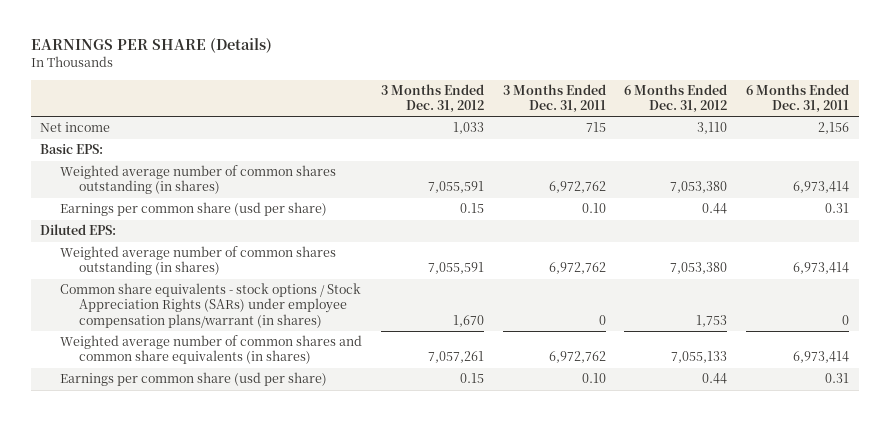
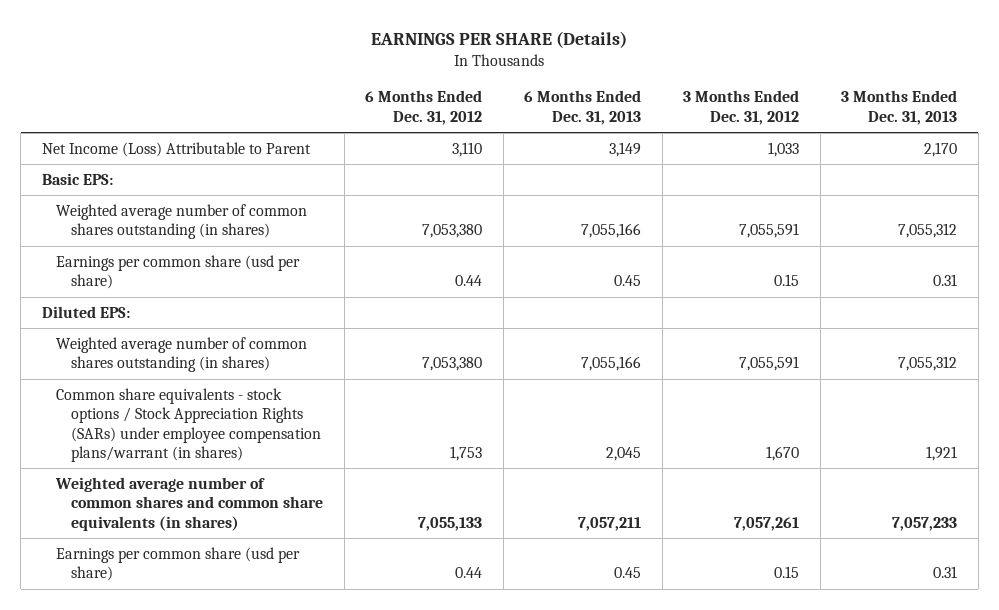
[502,84,606,114] 3 Months Ended Dec. 31, 2011 -> none
[746,84,850,114] 6 Months Ended Dec. 31, 2011 -> none
none -> [524,90,642,125] 6 Months Ended Dec. 31, 2013
none -> [841,90,958,125] 3 Months Ended Dec. 31, 2013
[40,122,111,133] Net income -> [41,141,311,157] Net Income (Loss) Attributable to Parent

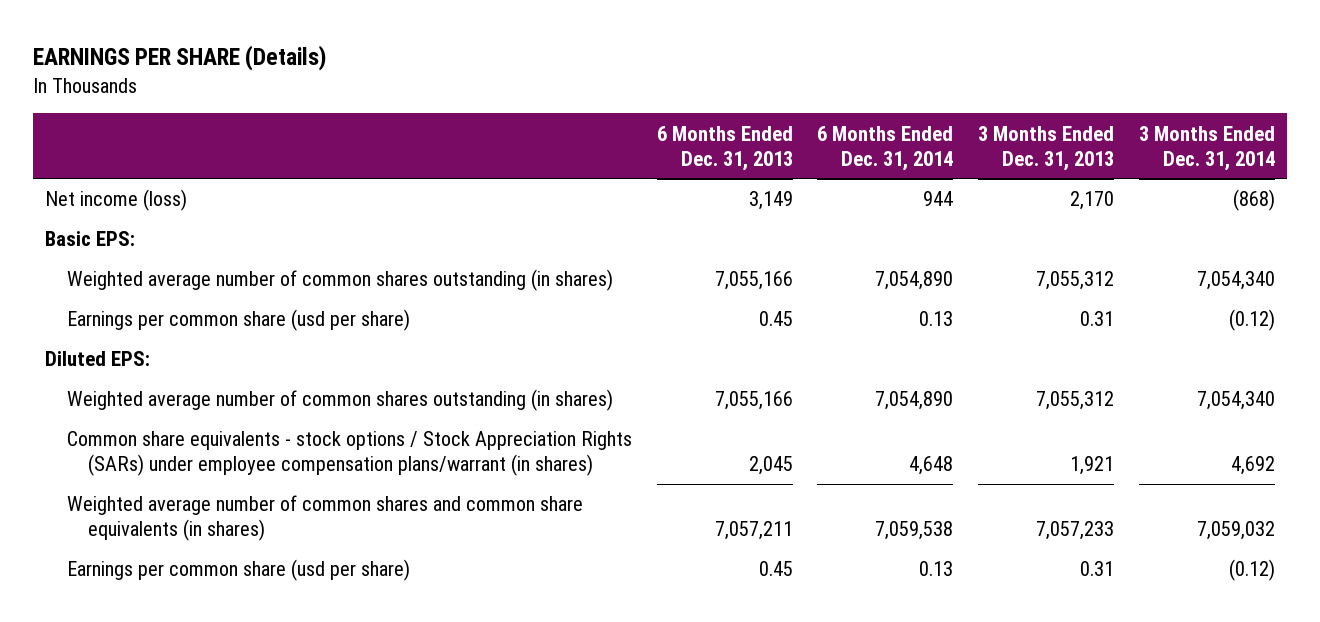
[365,90,483,125] 6 Months Ended Dec. 31, 2012 -> none
[683,90,800,125] 3 Months Ended Dec. 31, 2012 -> none
none -> [817,125,954,171] 6 Months Ended Dec. 31, 2014
none -> [1138,125,1275,171] 3 Months Ended Dec. 31, 2014
[41,141,311,157] Net Income (Loss) Attributable to Parent -> [45,189,188,212] Net income (loss)

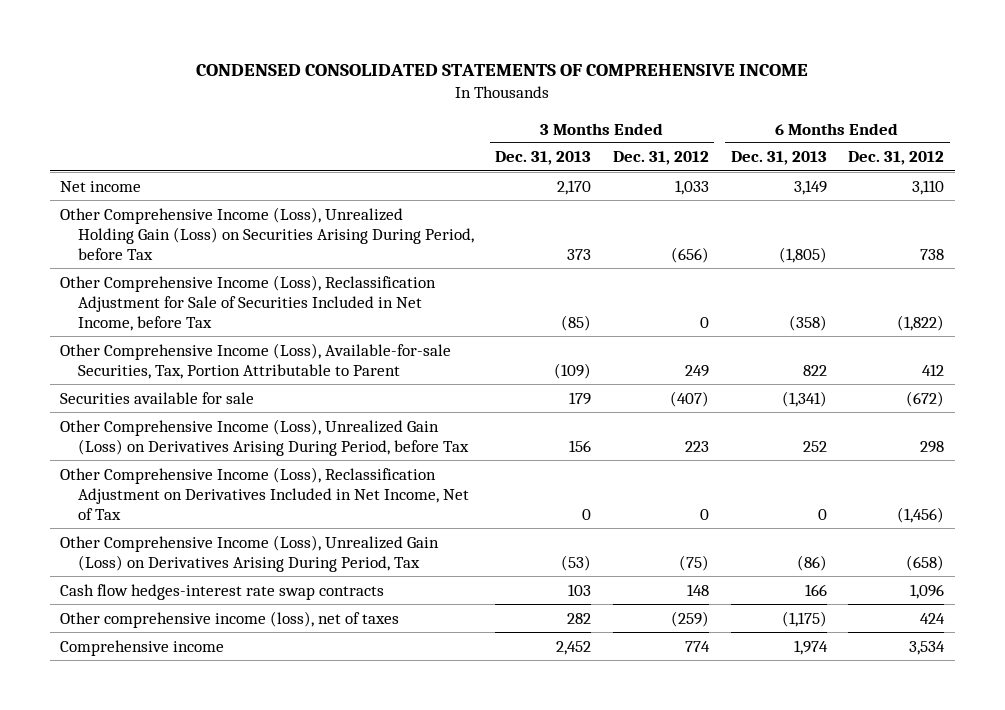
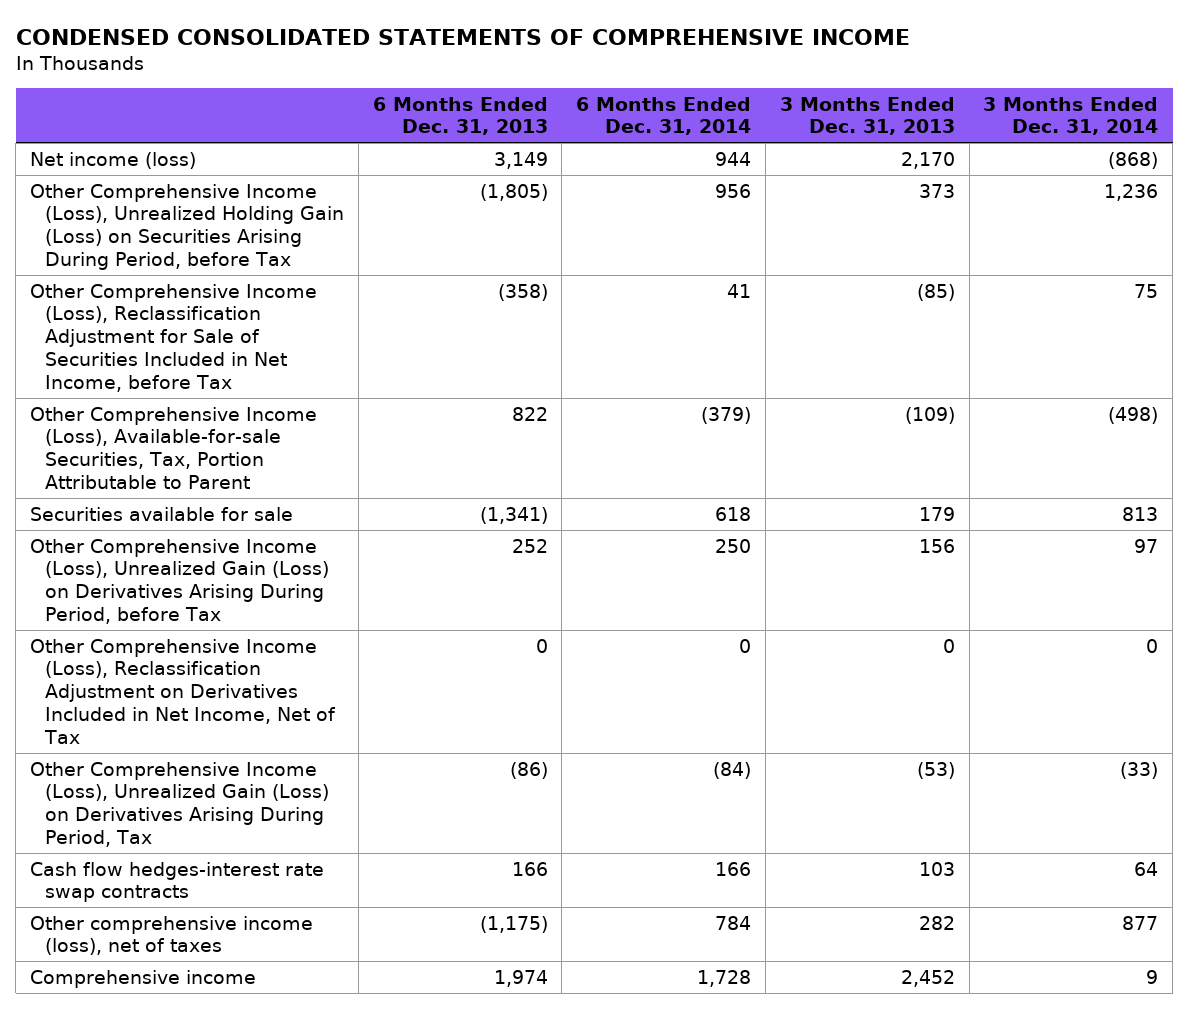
[612,151,709,166] Dec. 31, 2012 -> none
[848,151,945,166] Dec. 31, 2012 -> none
none -> [576,96,752,136] 6 Months Ended Dec. 31, 2014
none -> [983,96,1159,136] 3 Months Ended Dec. 31, 2014
[60,180,142,192] Net income -> [30,151,197,169] Net income (loss)

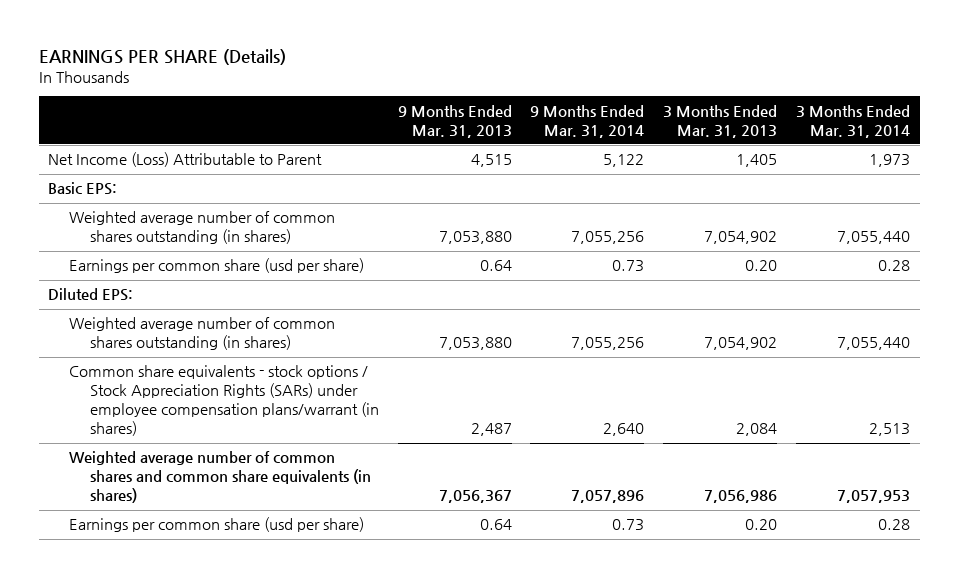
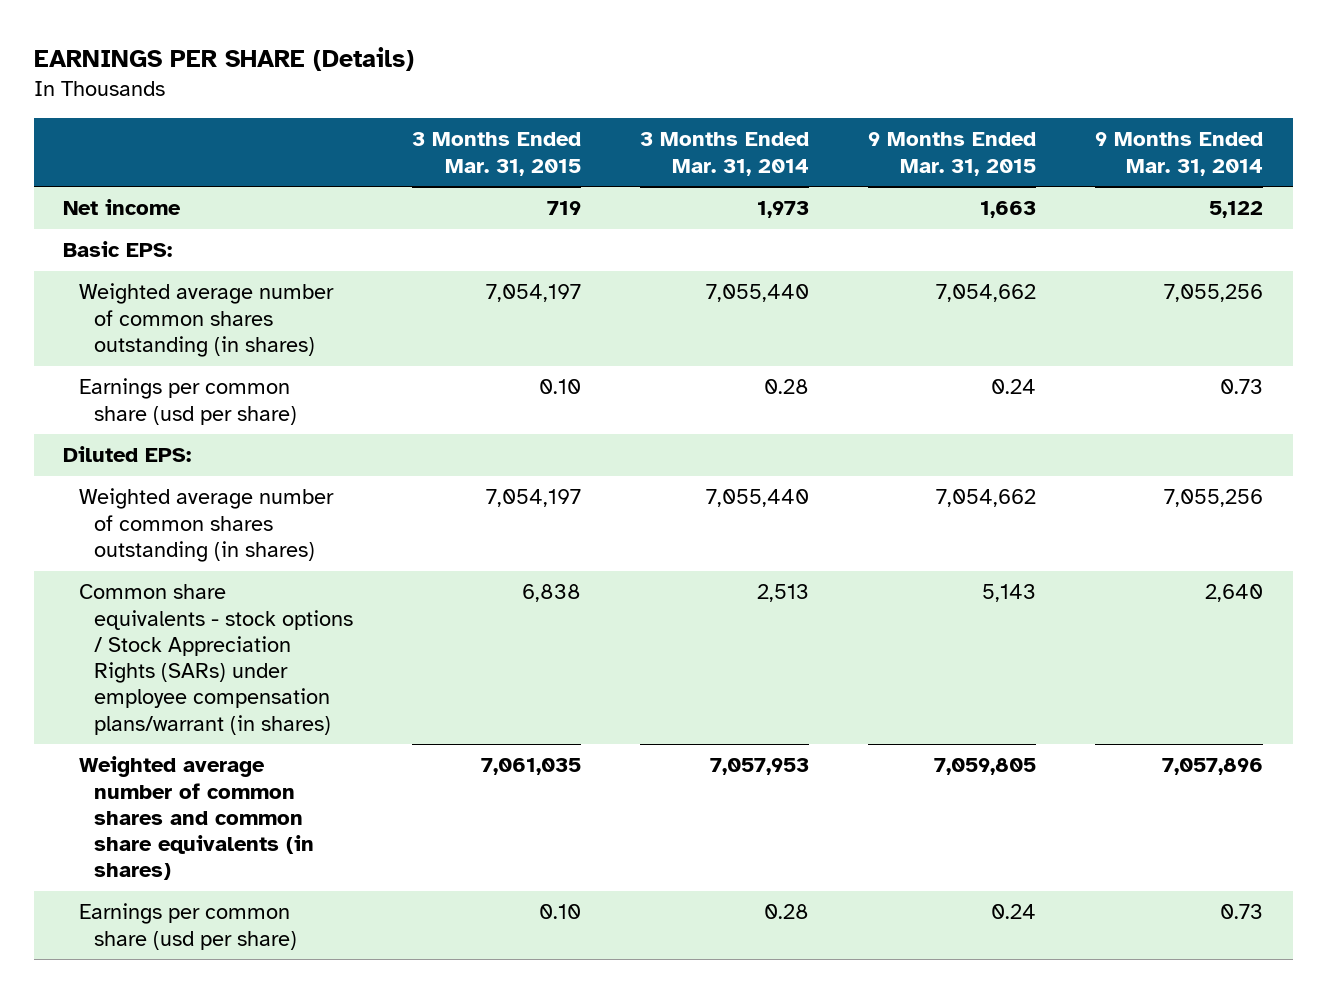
[397,104,512,138] 9 Months Ended Mar. 31, 2013 -> none
[663,104,778,138] 3 Months Ended Mar. 31, 2013 -> none
none -> [412,132,582,176] 3 Months Ended Mar. 31, 2015
none -> [868,132,1037,176] 9 Months Ended Mar. 31, 2015
[48,152,323,168] Net Income (Loss) Attributable to Parent -> [63,199,182,216] Net income

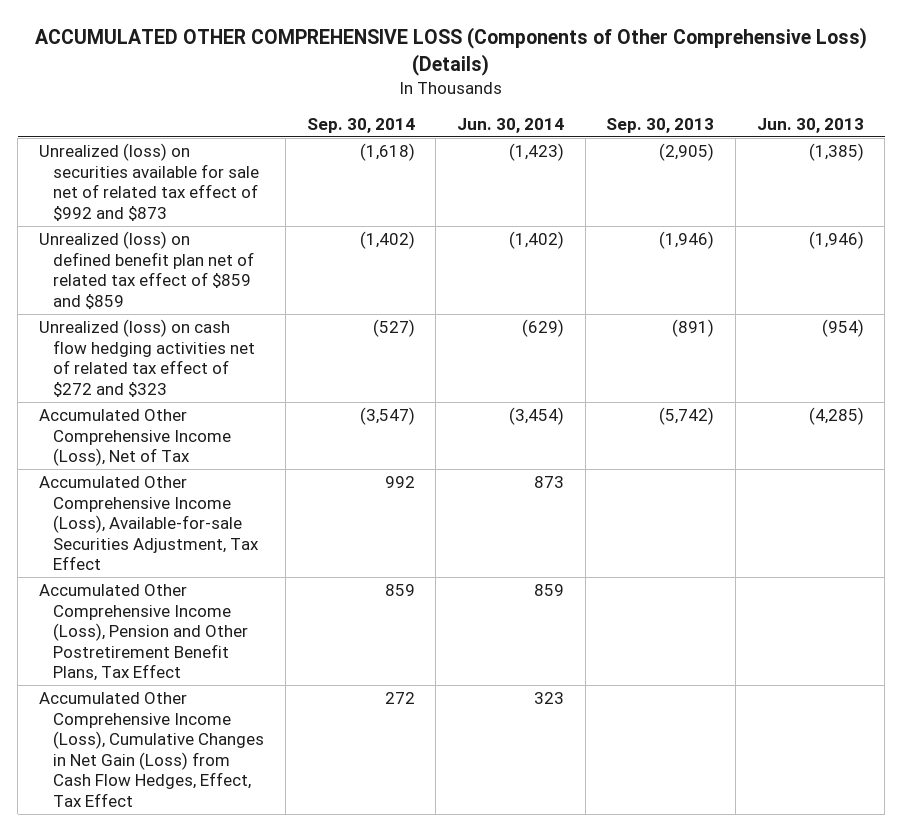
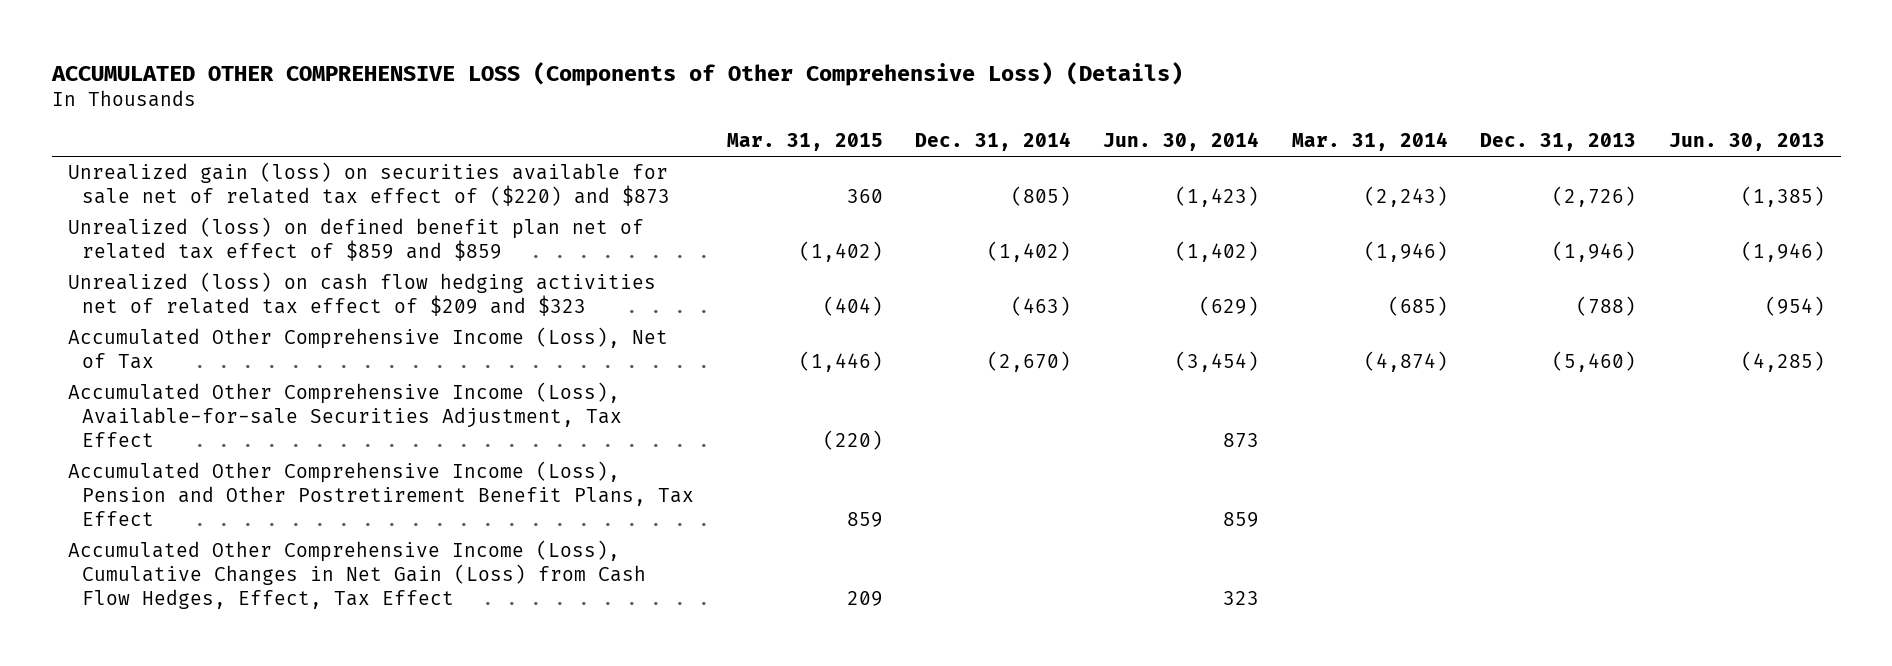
[306,117,415,133] Sep. 30, 2014 -> none
[606,117,715,133] Sep. 30, 2013 -> none
none -> [726,133,883,152] Mar. 31, 2015
none -> [914,132,1071,152] Dec. 31, 2014
none -> [1291,132,1448,152] Mar. 31, 2014
none -> [1480,133,1637,152] Dec. 31, 2013
[38,142,260,221] Unrealized (loss) on securities available for sale net of related tax effect of $992 and $873 -> [67,162,671,206] Unrealized gain (loss) on securities available for sale net of related tax effect of ($220) and $873
[38,318,256,397] Unrealized (loss) on cash flow hedging activities net of related tax effect of $272 and $323 -> [67,272,656,316] Unrealized (loss) on cash flow hedging activities net of related tax effect of $209 and $323

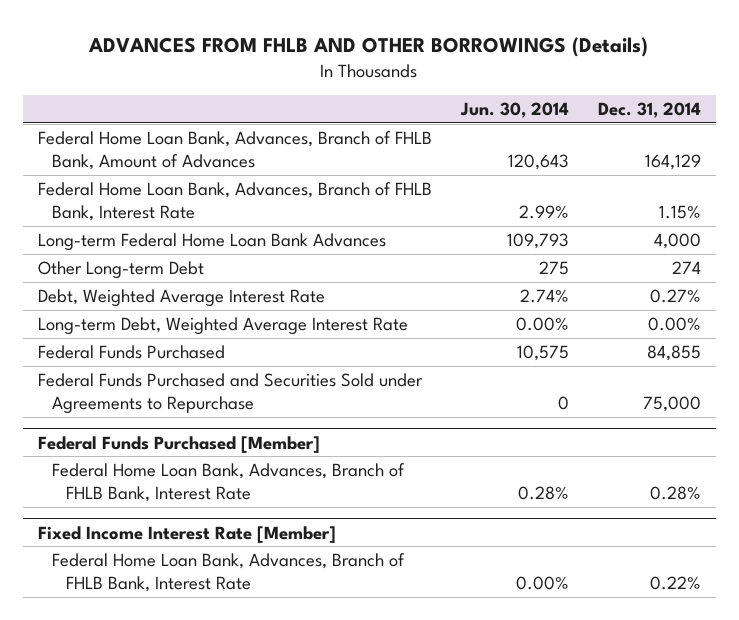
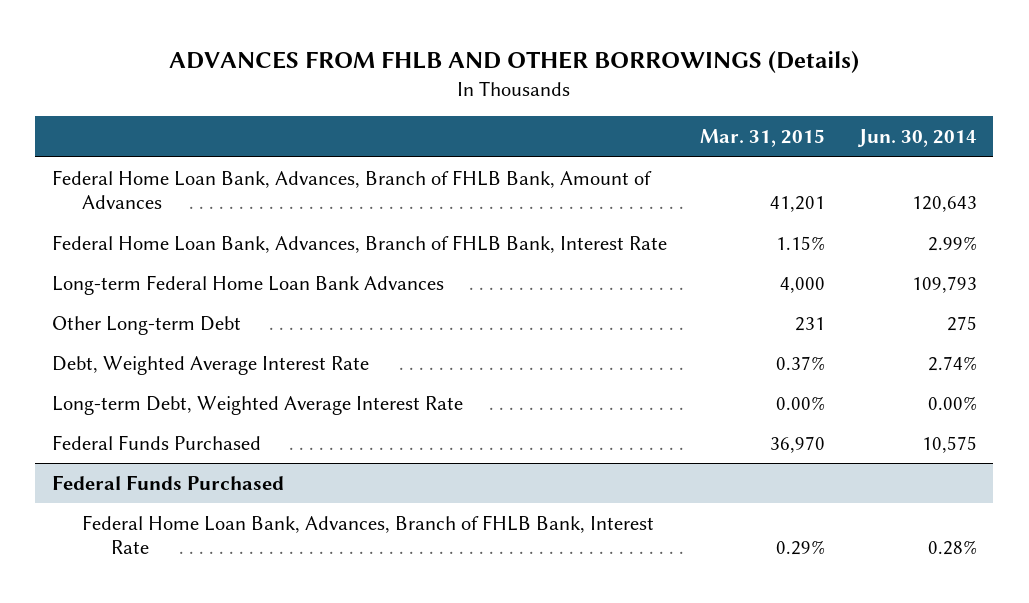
[598,102,702,119] Dec. 31, 2014 -> none
none -> [700,129,826,148] Mar. 31, 2015
[37,373,423,415] Federal Funds Purchased and Securities Sold under Agreements to Repurchase -> none
[37,435,320,453] Federal Funds Purchased [Member] -> [52,474,285,490] Federal Funds Purchased
[37,525,336,543] Fixed Income Interest Rate [Member] -> none
[51,553,405,593] Federal Home Loan Bank, Advances, Branch of FHLB Bank, Interest Rate -> none

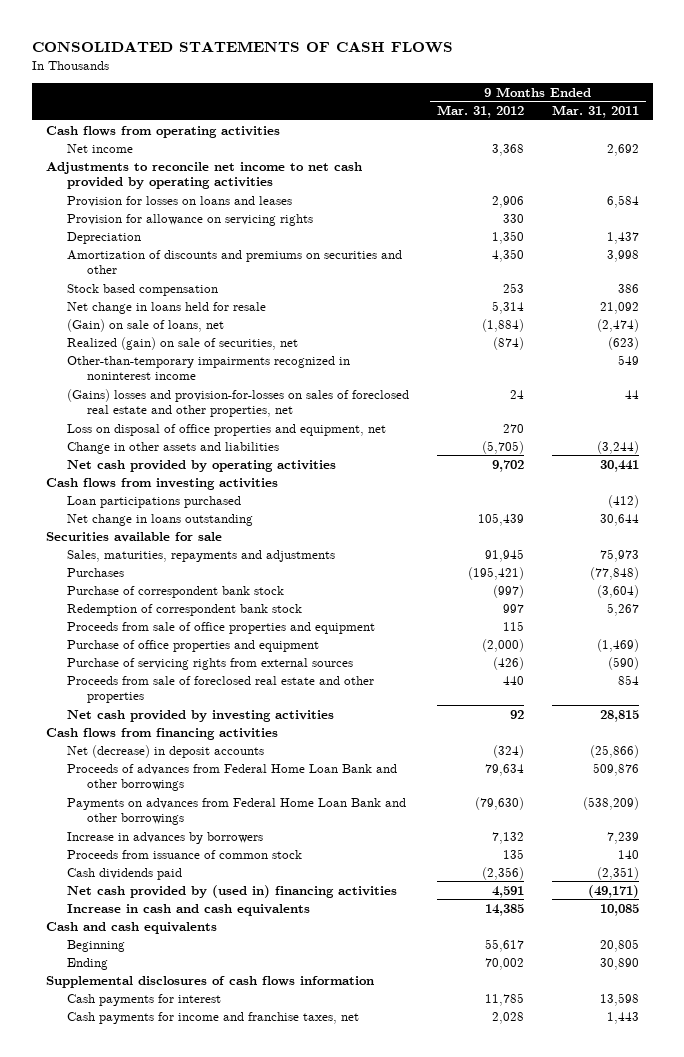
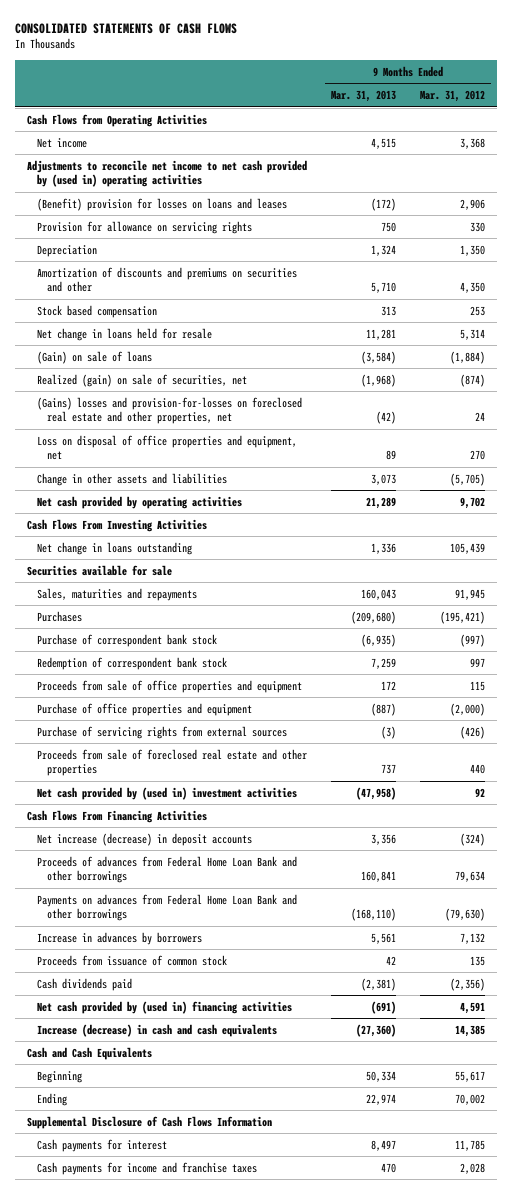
[551,105,639,119] Mar. 31, 2011 -> none
none -> [330,90,396,103] Mar. 31, 2013
[45,125,280,138] Cash flows from operating activities -> [26,113,207,127] Cash Flows from Operating Activities
[45,161,362,189] Adjustments to reconcile net income to net cash provided by operating activities -> [26,159,307,188] Adjustments to reconcile net income to net cash provided by (used in) operating activities
[66,195,292,207] Provision for losses on loans and leases -> [36,197,287,211] (Benefit) provision for losses on loans and leases
[66,318,224,332] (Gain) on sale of loans, net -> [36,350,152,364] (Gain) on sale of loans
[66,355,350,380] Other-than-temporary impairments recognized in noninterest income -> none
[66,388,409,417] (Gains) losses and provision-for-losses on sales of foreclosed real estate and other properties, net -> [36,396,302,425] (Gains) losses and provision-for-losses on foreclosed real estate and other properties, net
[66,495,241,508] Loan participations purchased -> none
[45,477,278,490] Cash flows from investing activities -> [26,518,207,532] Cash Flows From Investing Activities
[66,549,335,562] Sales, maturities, repayments and adjustments -> [36,587,197,601] Sales, maturities and repayments
[66,709,334,722] Net cash provided by investing activities -> [36,786,297,800] Net cash provided by (used in) investment activities
[45,727,278,740] Cash flows from financing activities -> [26,809,207,823] Cash Flows From Financing Activities
[66,744,264,758] Net (decrease) in deposit accounts -> [36,832,252,846] Net increase (decrease) in deposit accounts
[66,903,310,916] Increase in cash and cash equivalents -> [36,1023,277,1037] Increase (decrease) in cash and cash equivalents
[45,921,217,934] Cash and cash equivalents -> [26,1046,152,1060] Cash and Cash Equivalents
[45,975,374,988] Supplemental disclosures of cash flows information -> [26,1115,272,1129] Supplemental Disclosure of Cash Flows Information
[66,1011,359,1024] Cash payments for income and franchise taxes, net -> [36,1161,257,1175] Cash payments for income and franchise taxes

